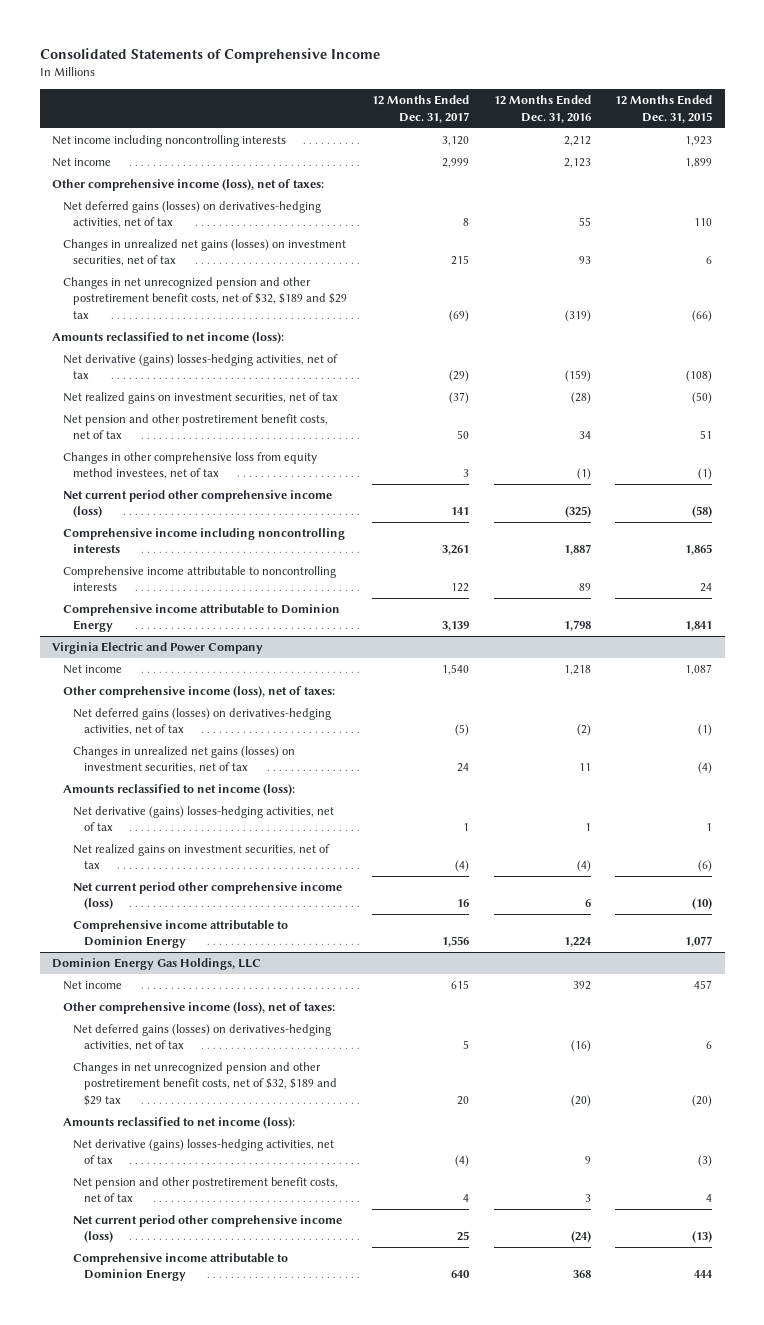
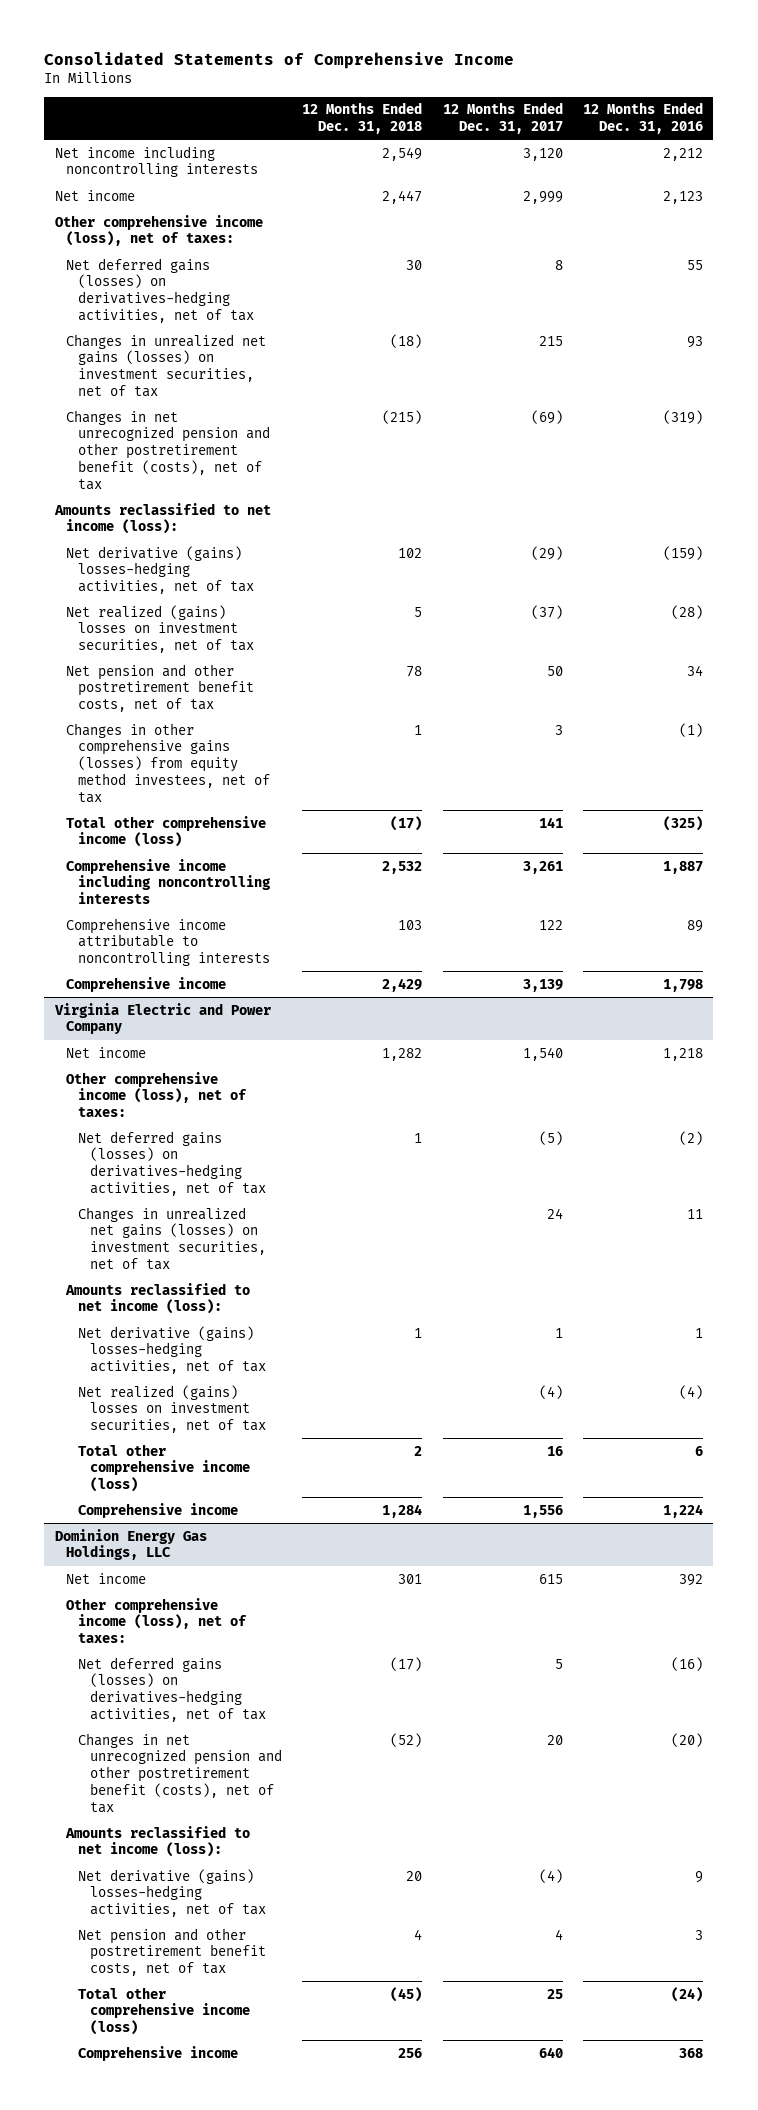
[615,95,713,123] 12 Months Ended Dec. 31, 2015 -> none
none -> [302,102,423,135] 12 Months Ended Dec. 31, 2018
[62,277,348,319] Changes in net unrecognized pension and other postretirement benefit costs, net of $32, $189 and $29 tax -> [66,409,271,490] Changes in net unrecognized pension and other postretirement benefit (costs), net of tax
[62,392,338,405] Net realized gains on investment securities, net of tax -> [66,604,255,654] Net realized (gains) losses on investment securities, net of tax
[62,452,317,480] Changes in other comprehensive loss from equity method investees, net of tax -> [66,722,271,803] Changes in other comprehensive gains (losses) from equity method investees, net of tax
[62,490,332,519] Net current period other comprehensive income (loss) -> [66,815,267,848] Total other comprehensive income (loss)
[62,604,340,633] Comprehensive income attributable to Dominion Energy -> [66,976,227,992] Comprehensive income
[73,844,331,870] Net realized gains on investment securities, net of tax -> [78,1384,266,1434] Net realized (gains) losses on investment securities, net of tax
[73,882,343,911] Net current period other comprehensive income (loss) -> [78,1443,250,1493] Total other comprehensive income (loss)
[73,920,289,949] Comprehensive income attributable to Dominion Energy -> [78,1502,239,1518] Comprehensive income
[73,1062,338,1106] Changes in net unrecognized pension and other postretirement benefit costs, net of $32, $189 and $29 tax -> [78,1732,282,1813] Changes in net unrecognized pension and other postretirement benefit (costs), net of tax
[73,1215,343,1244] Net current period other comprehensive income (loss) -> [78,1986,250,2036] Total other comprehensive income (loss)
[73,1253,289,1282] Comprehensive income attributable to Dominion Energy -> [78,2045,239,2061] Comprehensive income

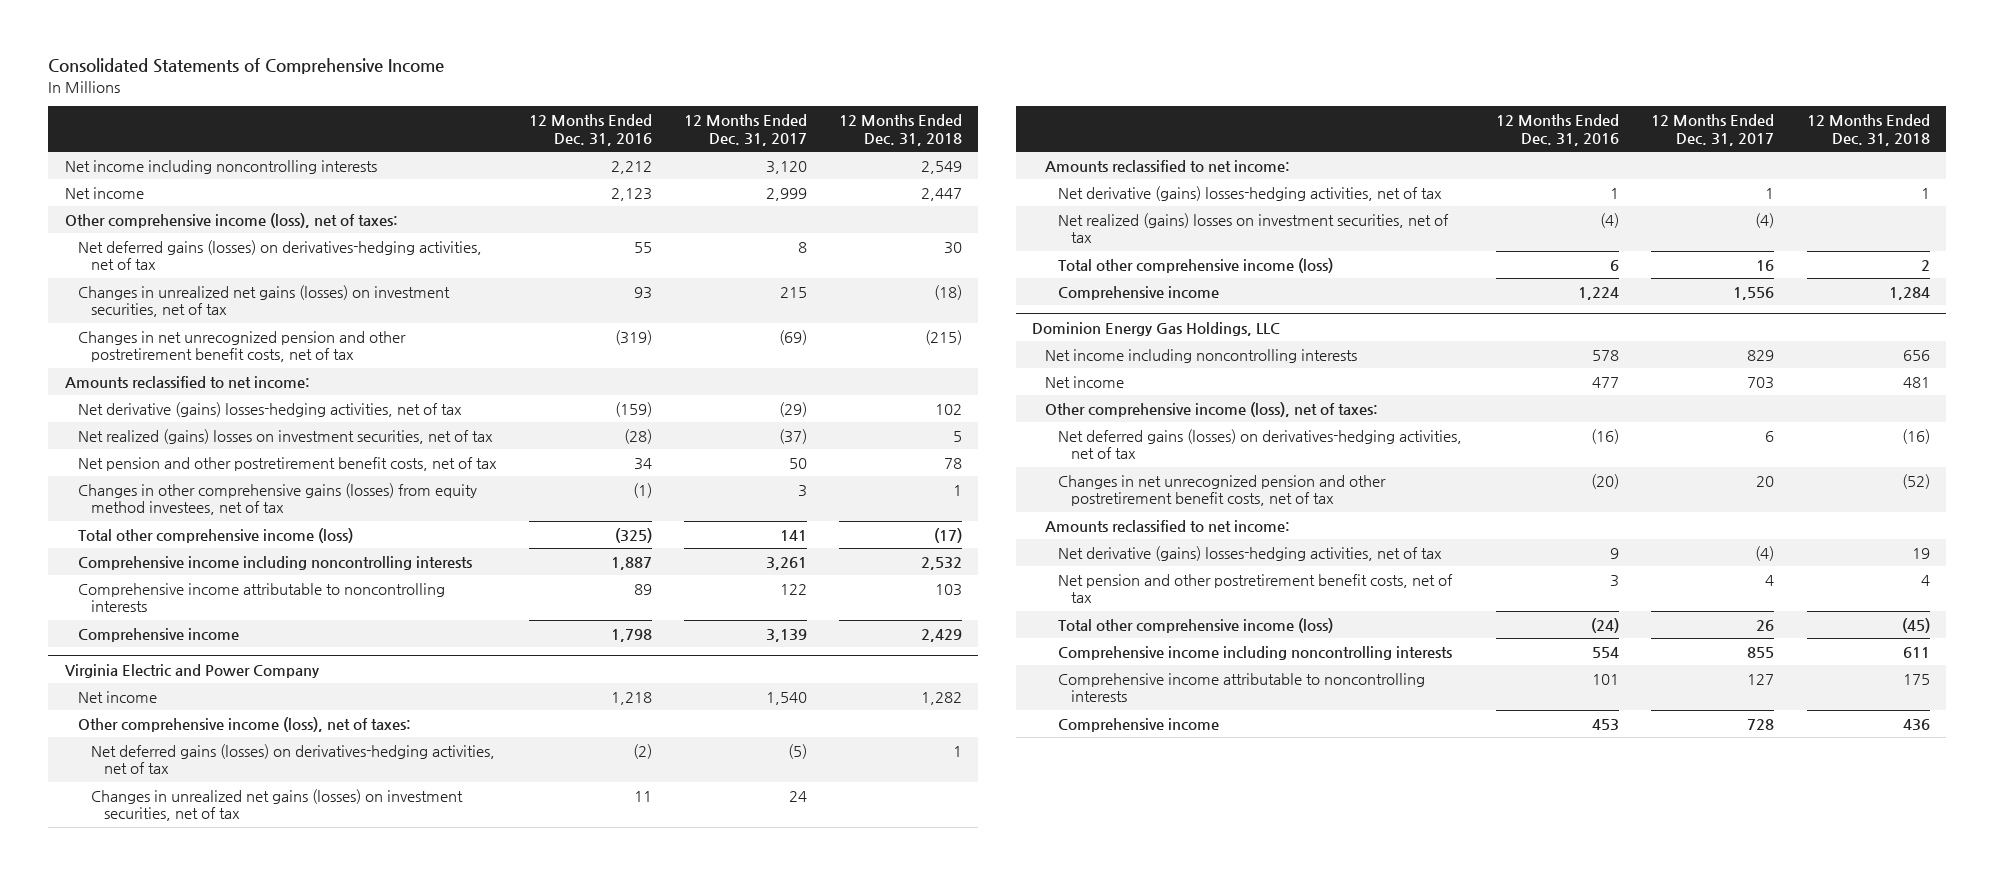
[66,409,271,490] Changes in net unrecognized pension and other postretirement benefit (costs), net of tax -> [77,330,406,363] Changes in net unrecognized pension and other postretirement benefit costs, net of tax
[53,502,271,535] Amounts reclassified to net income (loss): -> [64,375,310,388] Amounts reclassified to net income:
[65,1282,251,1315] Amounts reclassified to net income (loss): -> [1044,159,1290,172] Amounts reclassified to net income:
none -> [1044,348,1357,363] Net income including noncontrolling interests
[398,1573,423,1584] 301 -> [1902,376,1930,388] 481
[538,1573,563,1584] 615 -> [1747,376,1775,389] 703
[679,1573,704,1586] 392 -> [1592,376,1620,388] 477
[390,1656,423,1671] (17) -> [1901,428,1930,444] (16)
[554,1658,563,1669] 5 -> [1765,430,1775,442] 6
[78,1732,282,1813] Changes in net unrecognized pension and other postretirement benefit (costs), net of tax -> [1058,474,1387,507] Changes in net unrecognized pension and other postretirement benefit costs, net of tax
[65,1825,251,1858] Amounts reclassified to net income (loss): -> [1044,519,1290,532] Amounts reclassified to net income:
[406,1870,423,1881] 20 -> [1911,547,1930,559] 19
[546,1988,563,1999] 25 -> [1756,619,1775,631] 26
none -> [1058,645,1453,660] Comprehensive income including noncontrolling interests
none -> [1058,672,1426,703] Comprehensive income attributable to noncontrolling interests
[398,2047,423,2058] 256 -> [1902,718,1930,730] 436
[538,2046,563,2058] 640 -> [1747,718,1775,730] 728
[679,2047,704,2058] 368 -> [1592,718,1620,730] 453

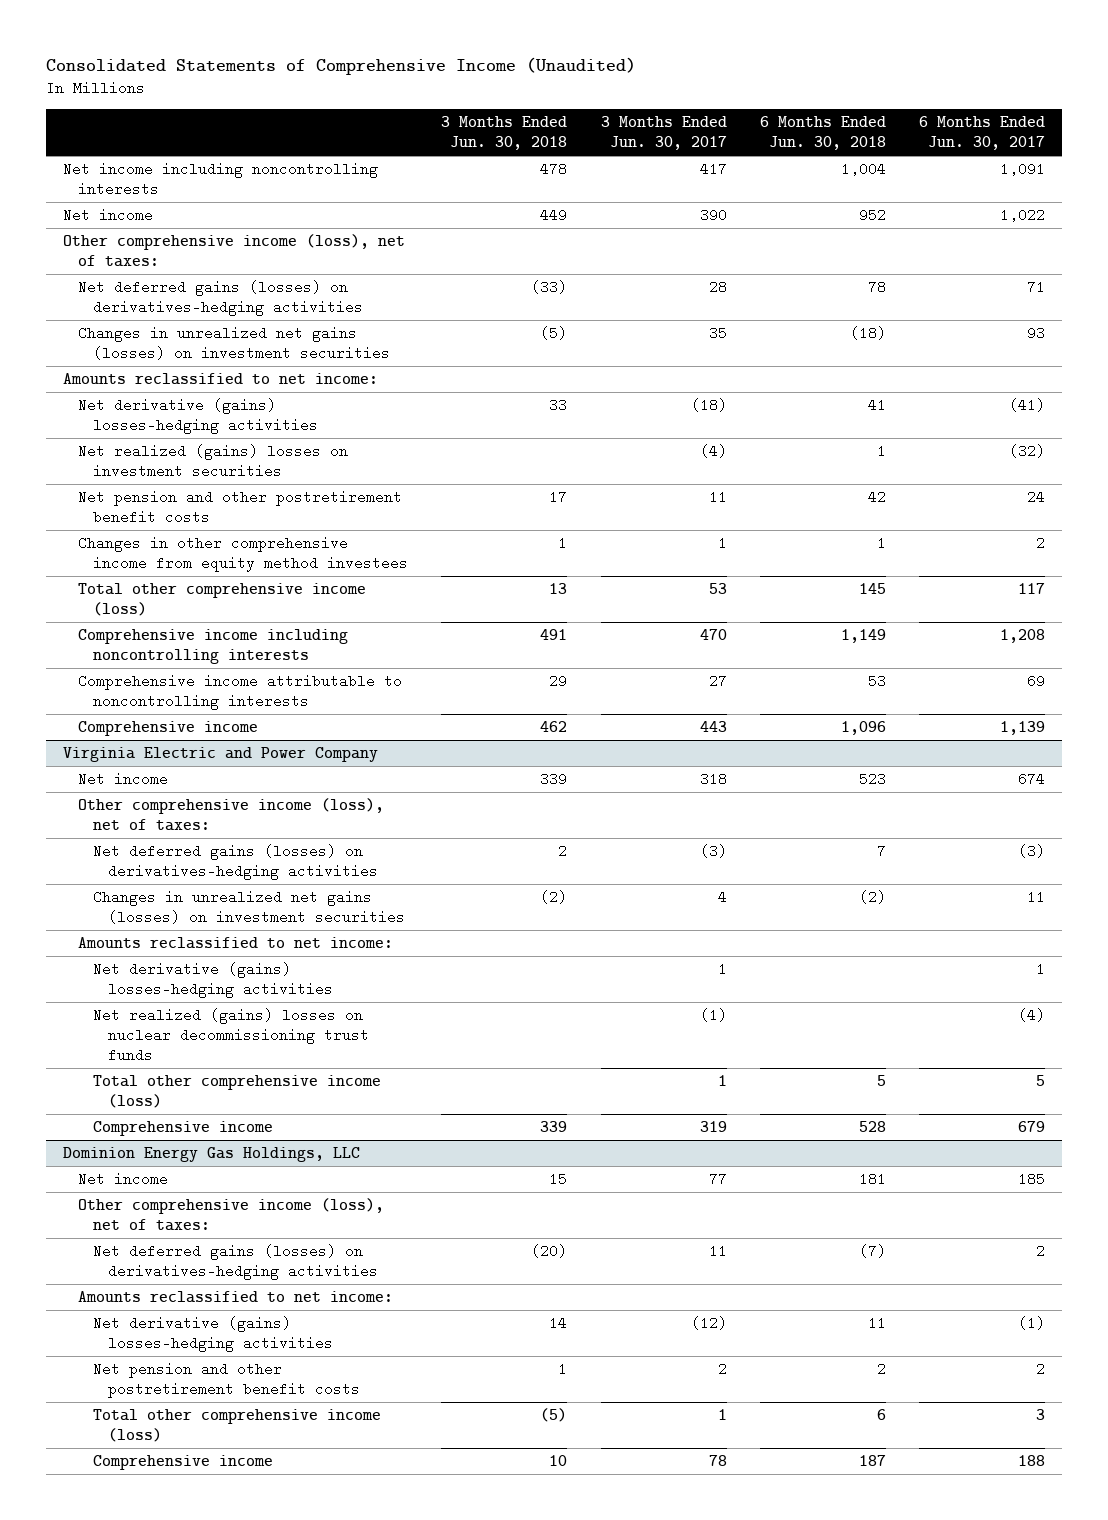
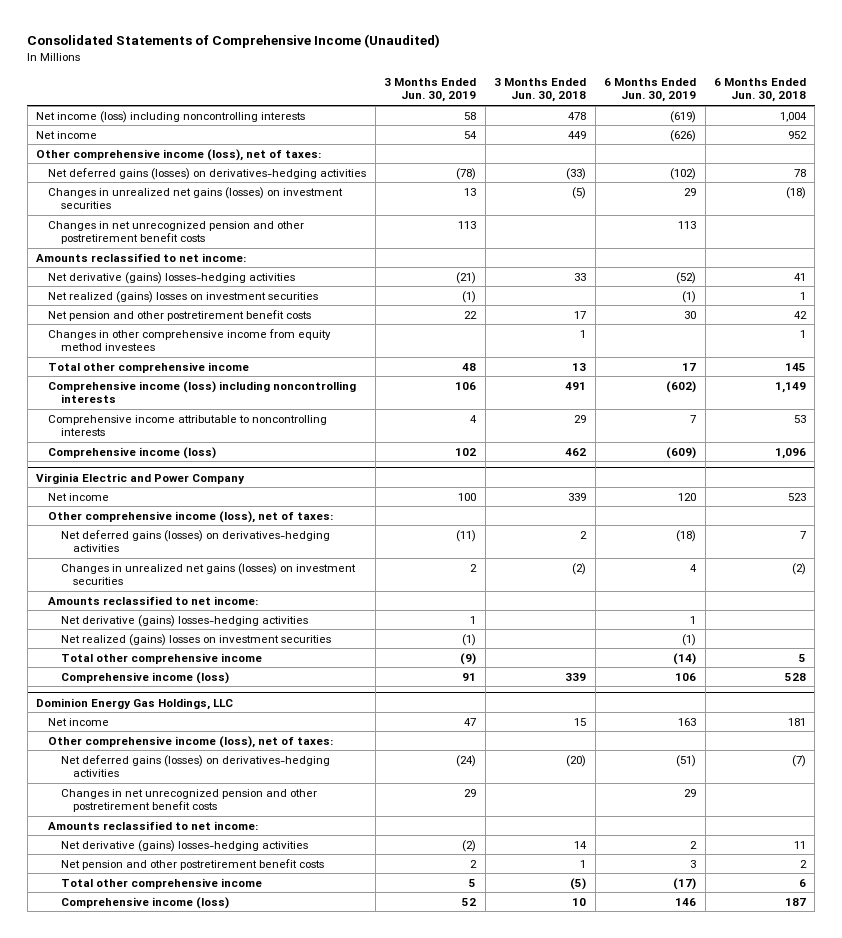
[600,116,727,151] 3 Months Ended Jun. 30, 2017 -> none
[919,116,1046,151] 6 Months Ended Jun. 30, 2017 -> none
none -> [384,77,477,103] 3 Months Ended Jun. 30, 2019
none -> [604,77,697,103] 6 Months Ended Jun. 30, 2019
[62,161,378,196] Net income including noncontrolling interests -> [36,110,306,123] Net income (loss) including noncontrolling interests
none -> [48,220,305,245] Changes in net unrecognized pension and other postretirement benefit costs
[77,582,366,616] Total other comprehensive income (loss) -> [48,361,250,373] Total other comprehensive income
[77,628,348,664] Comprehensive income including noncontrolling interests -> [48,380,357,404] Comprehensive income (loss) including noncontrolling interests
[77,720,258,736] Comprehensive income -> [48,446,217,459] Comprehensive income (loss)
[92,1007,370,1062] Net realized (gains) losses on nuclear decommissioning trust funds -> none
none -> [60,633,331,646] Net realized (gains) losses on investment securities
[92,1074,381,1108] Total other comprehensive income (loss) -> [60,652,262,664] Total other comprehensive income
[92,1120,273,1136] Comprehensive income -> [60,671,229,684] Comprehensive income (loss)
none -> [60,788,317,813] Changes in net unrecognized pension and other postretirement benefit costs
[92,1408,381,1442] Total other comprehensive income (loss) -> [60,877,262,889] Total other comprehensive income
[92,1454,273,1470] Comprehensive income -> [60,896,229,909] Comprehensive income (loss)

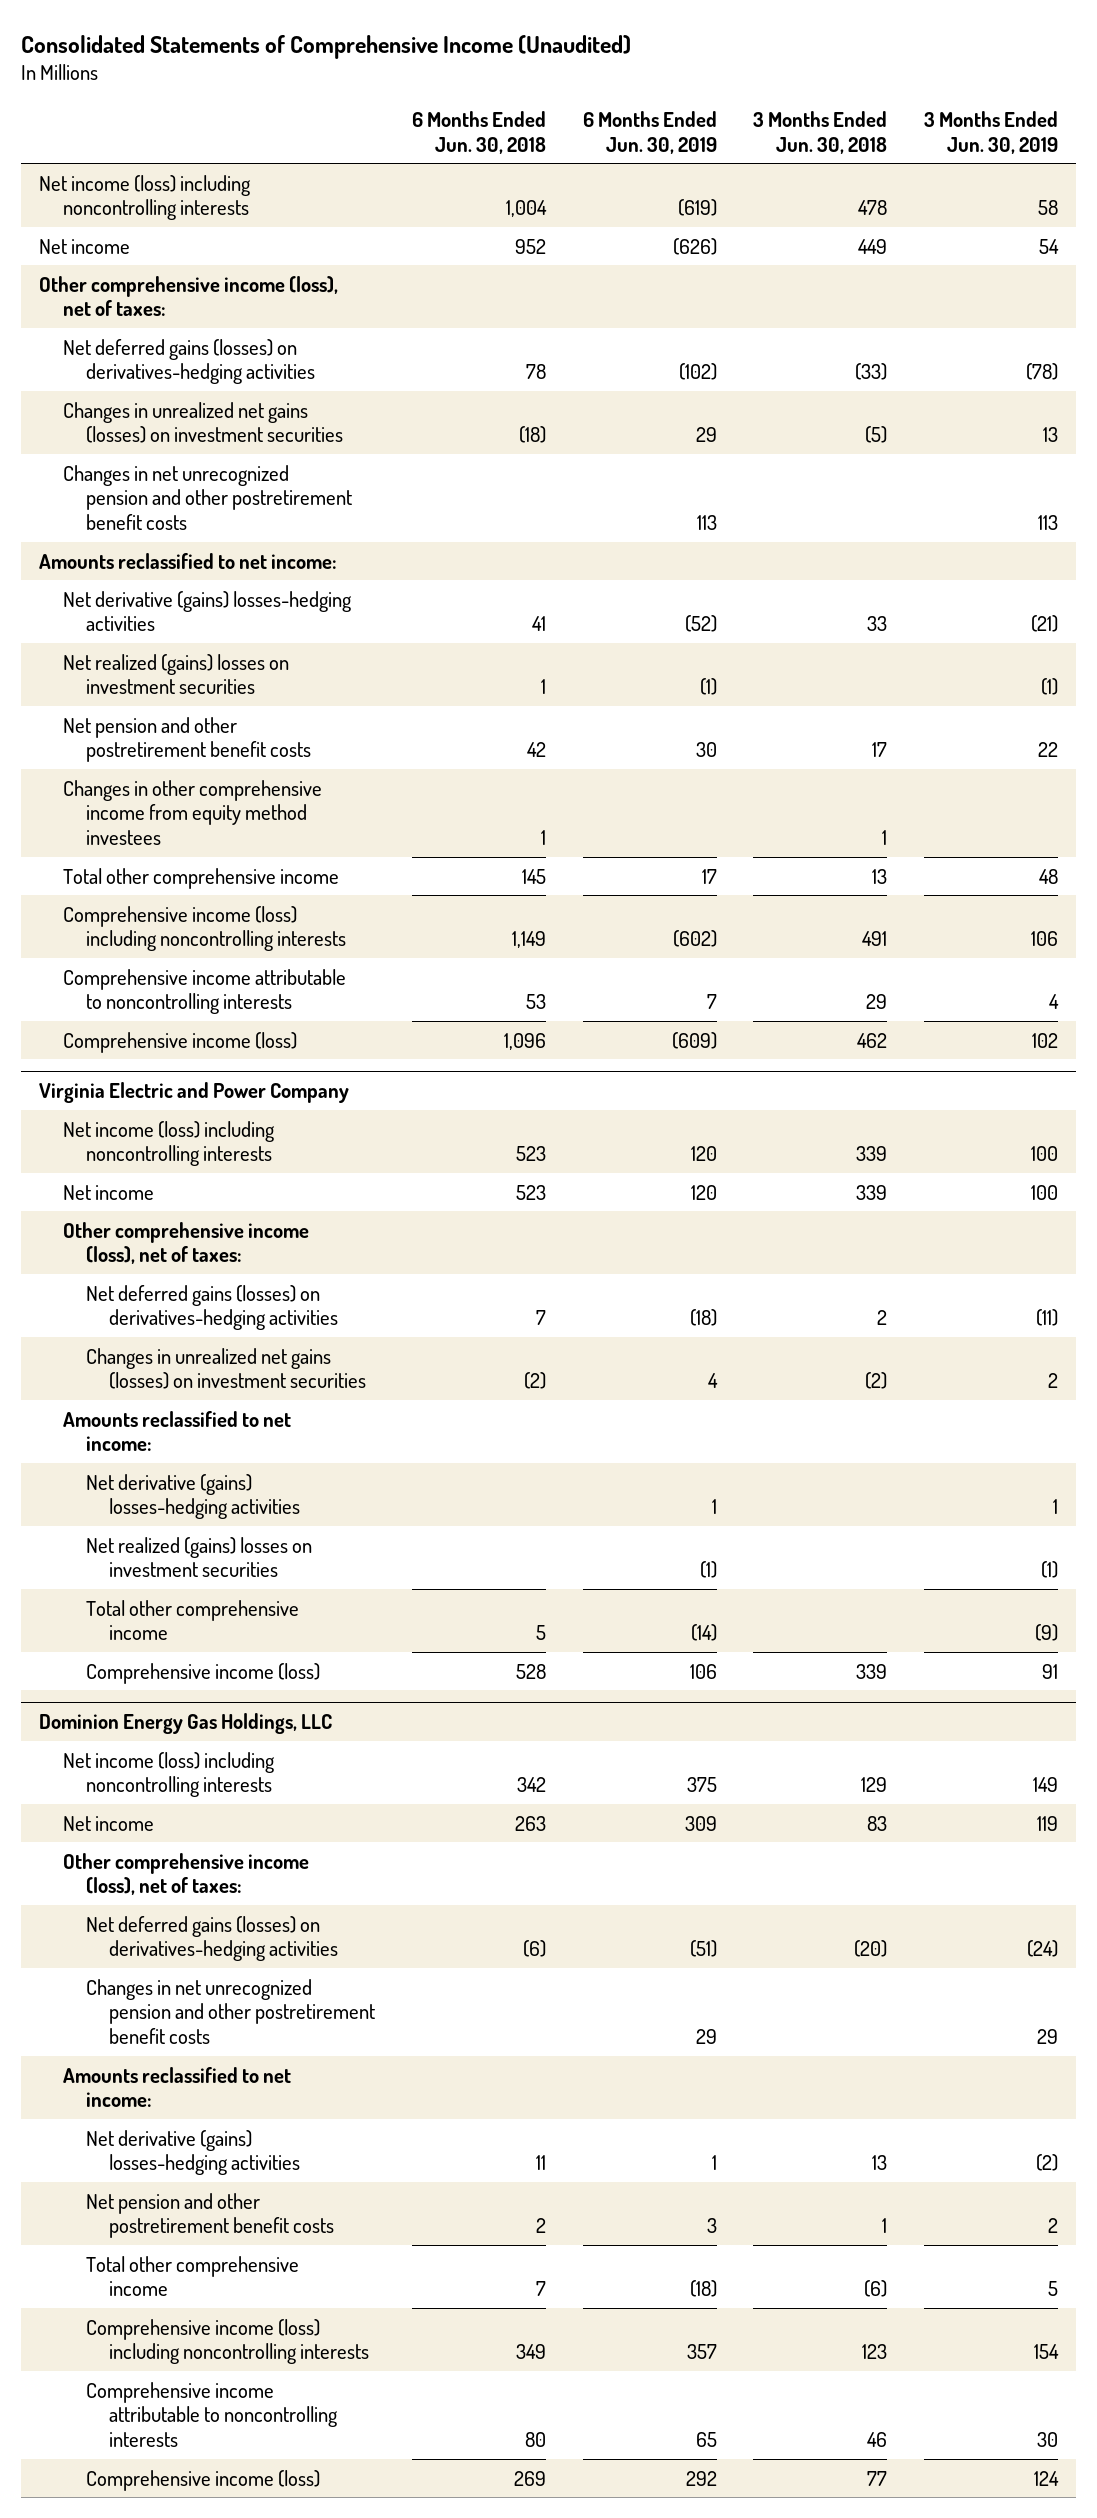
none -> [62,1120,275,1167] Net income (loss) including noncontrolling interests
none -> [62,1751,275,1798] Net income (loss) including noncontrolling interests
[464,717,477,726] 47 -> [1037,1815,1059,1831] 119
[574,717,587,726] 15 -> [867,1815,888,1831] 83
[678,717,697,726] 163 -> [684,1815,717,1831] 309
[787,717,806,726] 181 -> [514,1815,546,1831] 263
[791,754,806,767] (7) -> [522,1940,546,1958] (6)
[574,840,588,849] 14 -> [872,2155,888,2171] 13
[690,840,698,849] 2 -> [711,2155,717,2171] 1
[570,877,587,890] (5) -> [864,2280,888,2298] (6)
[673,877,697,890] (17) -> [689,2280,717,2298] (18)
[798,878,806,887] 6 -> [535,2281,546,2297] 7
none -> [85,2318,370,2365] Comprehensive income (loss) including noncontrolling interests
none -> [85,2381,339,2448] Comprehensive income attributable to noncontrolling interests
[462,897,477,906] 52 -> [1034,2470,1060,2486] 124
[572,897,587,906] 10 -> [867,2470,888,2486] 77
[675,897,697,906] 146 -> [685,2470,717,2486] 292
[784,897,806,906] 187 -> [513,2470,546,2486] 269

